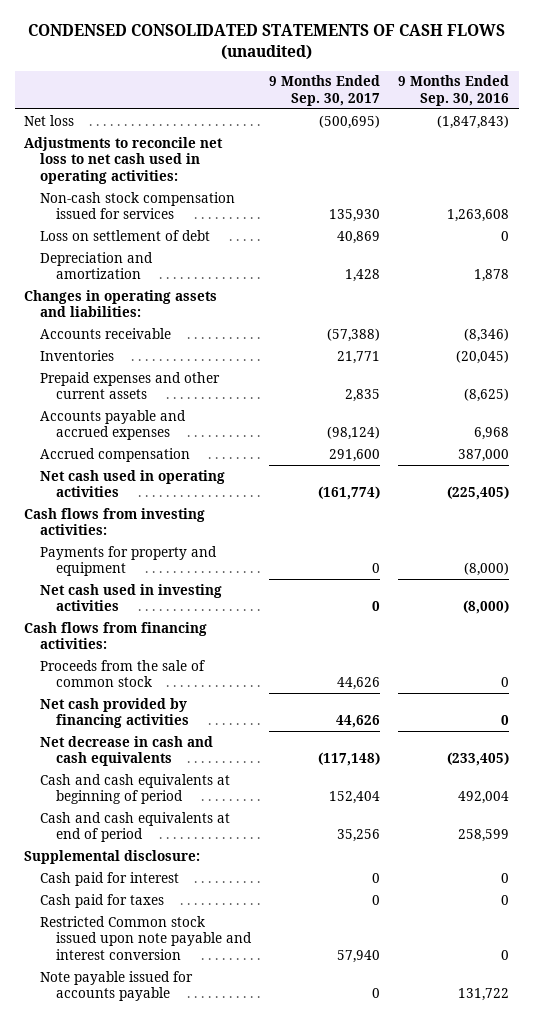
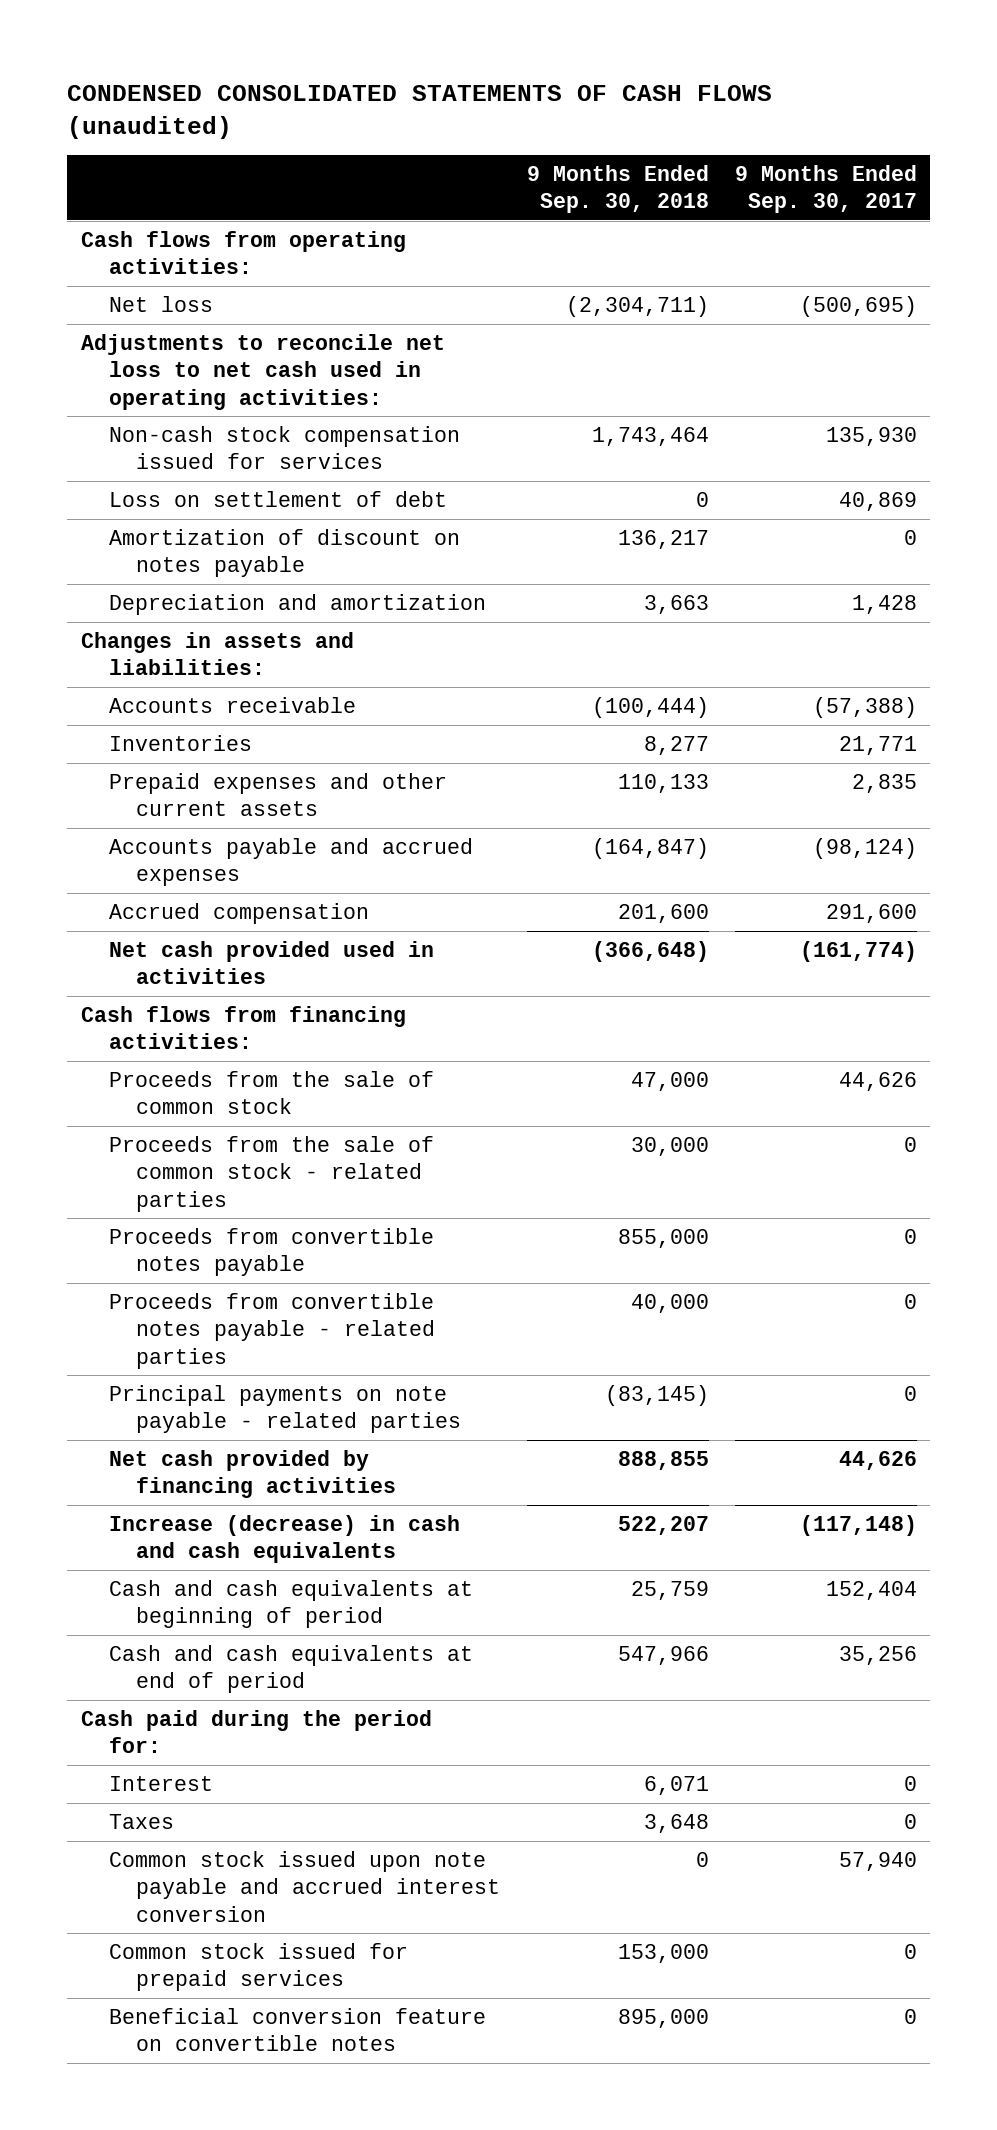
[398,75,510,106] 9 Months Ended Sep. 30, 2016 -> none
none -> [526,164,709,214] 9 Months Ended Sep. 30, 2018
none -> [80,230,406,275] Cash flows from operating activities:
none -> [108,528,460,578] Amortization of discount on notes payable
[24,289,218,318] Changes in operating assets and liabilities: -> [80,631,354,676] Changes in assets and liabilities:
[24,507,206,536] Cash flows from investing activities: -> none
[39,545,217,577] Payments for property and equipment -> none
[39,583,222,612] Net cash used in investing activities -> none
[39,469,225,498] Net cash used in operating activities -> [108,940,434,985] Net cash provided used in activities
none -> [108,1135,434,1212] Proceeds from the sale of common stock - related parties
none -> [108,1227,434,1277] Proceeds from convertible notes payable
none -> [108,1292,436,1369] Proceeds from convertible notes payable - related parties
none -> [108,1384,462,1434] Principal payments on note payable - related parties
[39,735,213,767] Net decrease in cash and cash equivalents -> [108,1514,460,1564] Increase (decrease) in cash and cash equivalents
[24,849,201,864] Supplemental disclosure: -> none
[39,915,252,960] Restricted Common stock issued upon note payable and interest conversion -> none
none -> [80,1709,432,1754] Cash paid during the period for:
[39,871,179,886] Cash paid for interest -> [108,1775,213,1791] Interest
[39,893,164,908] Cash paid for taxes -> [108,1813,174,1829] Taxes
[39,970,193,1002] Note payable issued for accounts payable -> [108,1850,501,1922] Common stock issued upon note payable and accrued interest conversion
[372,988,381,999] 0 -> [838,1851,917,1871] 57,940
none -> [108,1942,408,1992] Common stock issued for prepaid services
none -> [108,2007,486,2052] Beneficial conversion feature on convertible notes

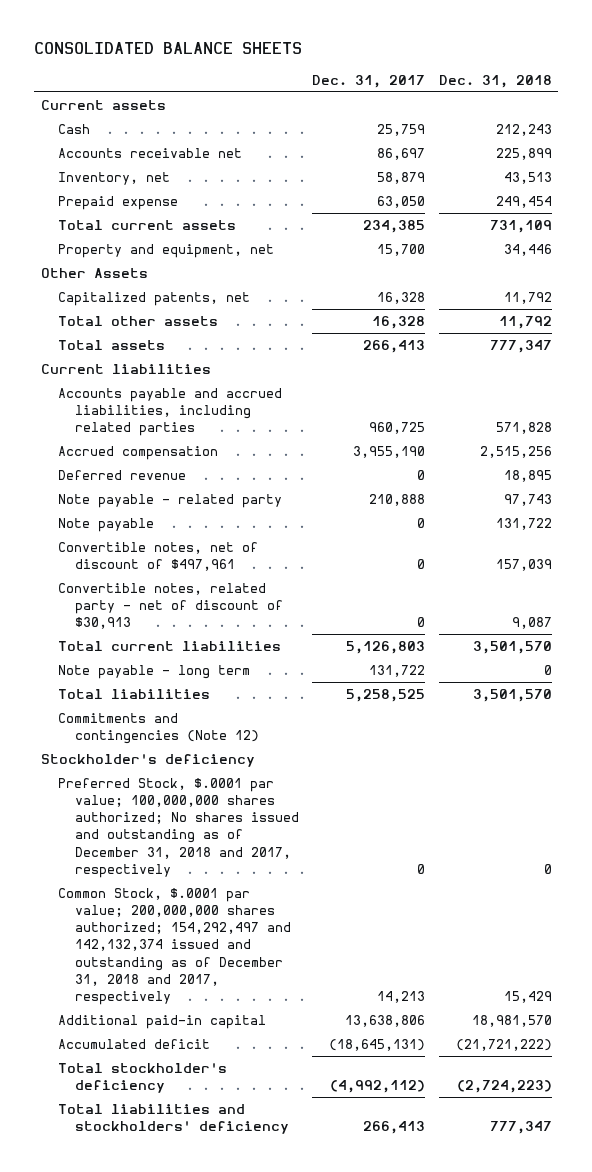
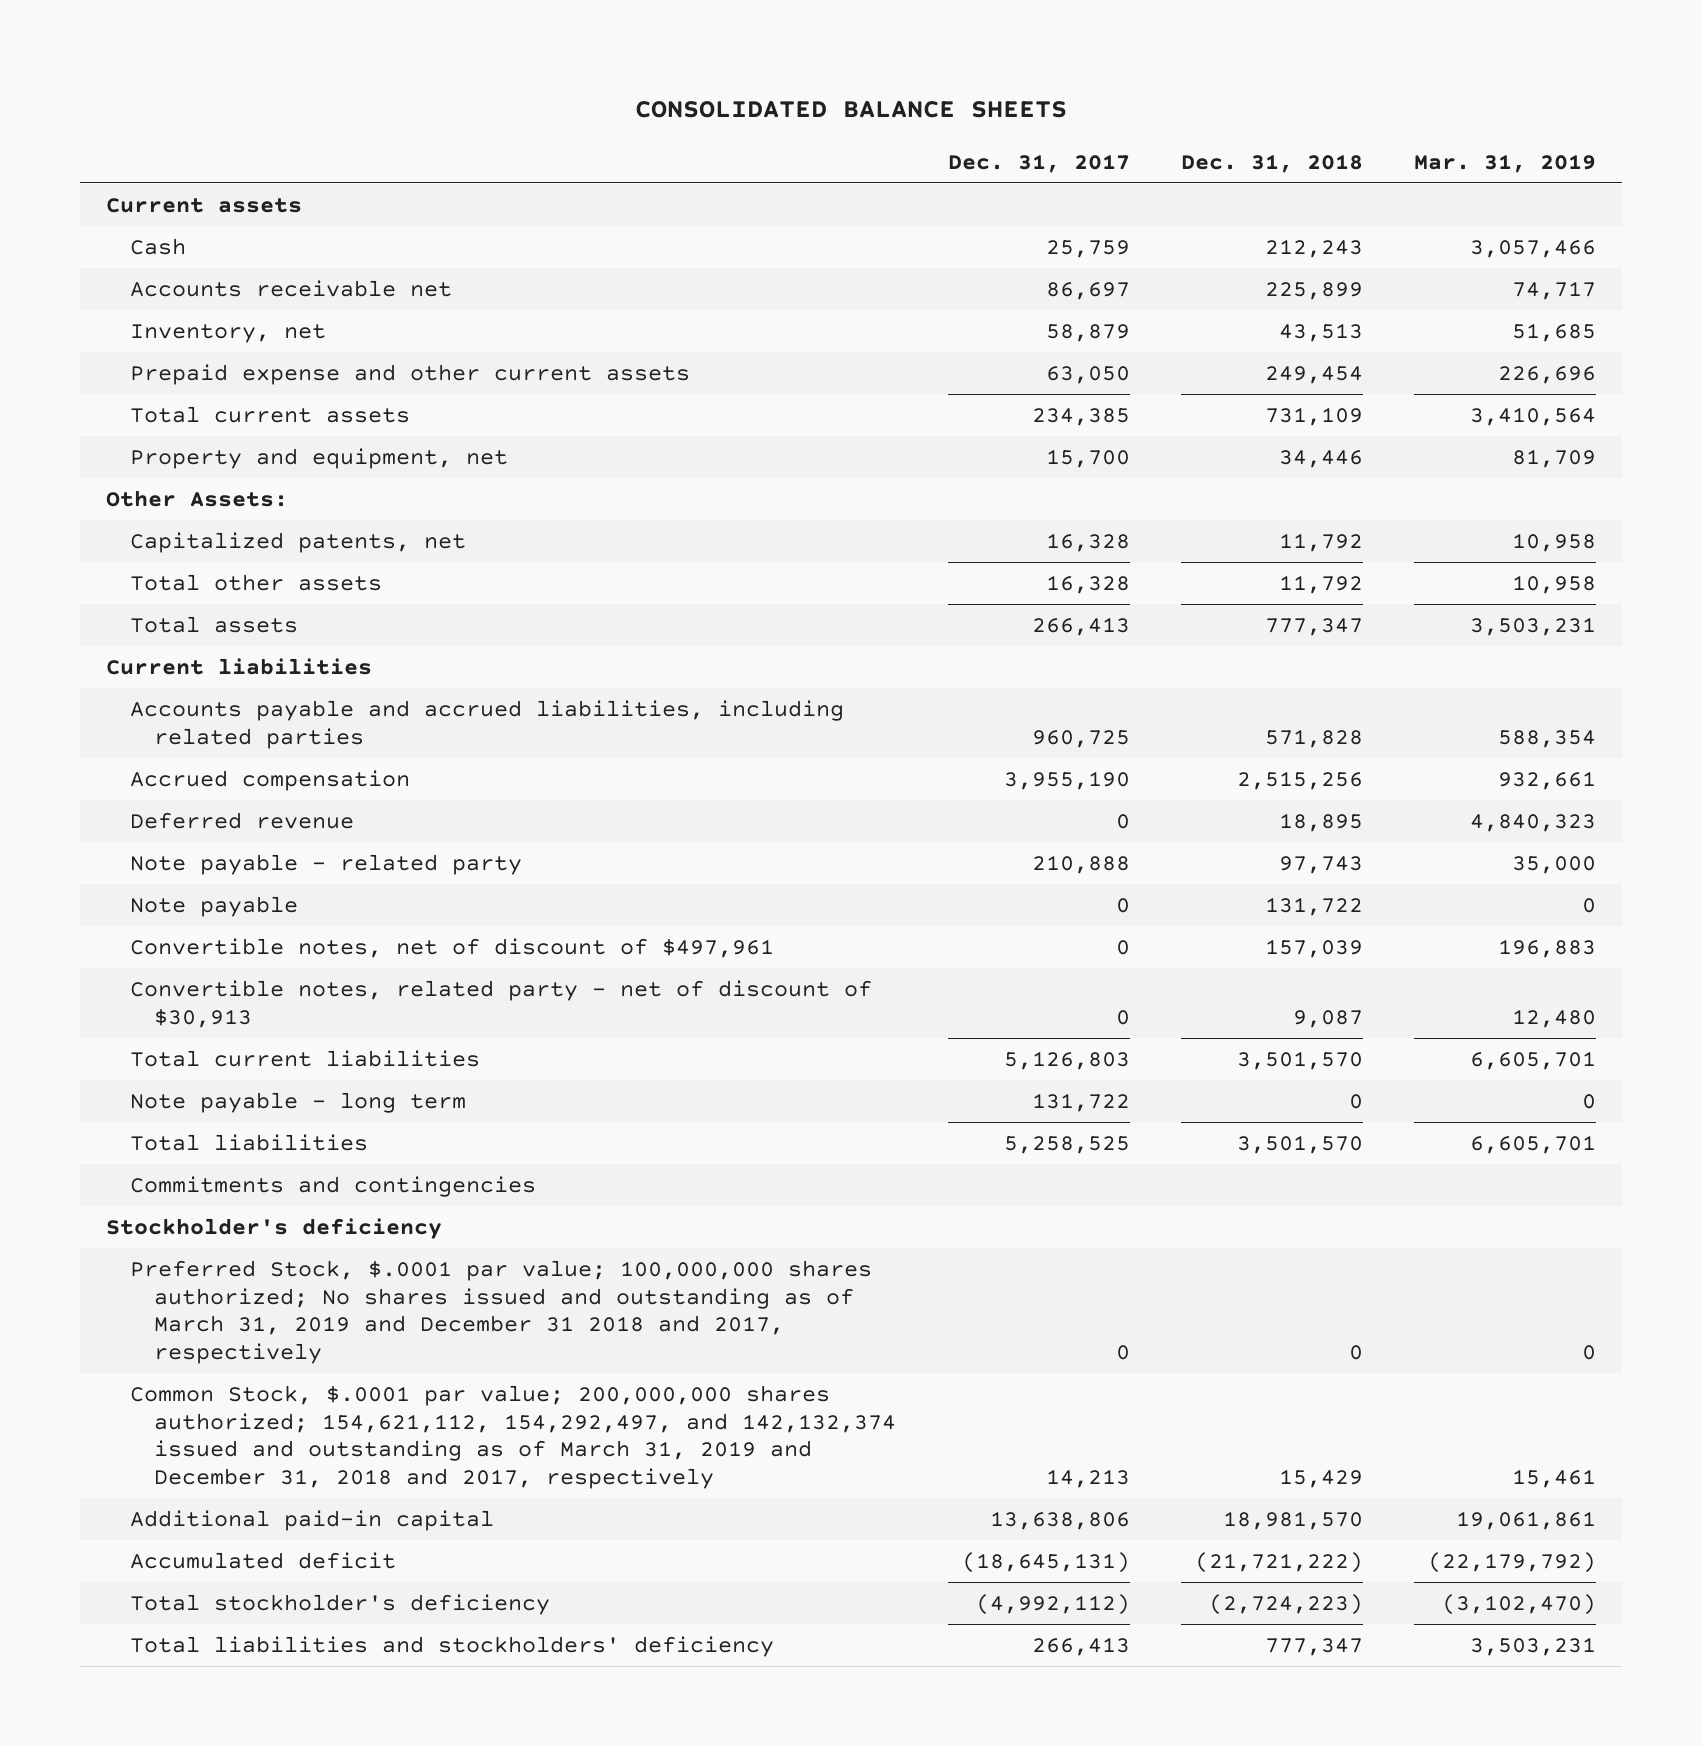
none -> [1414,153,1597,173] Mar. 31, 2019
[57,196,178,211] Prepaid expense -> [130,363,691,385] Prepaid expense and other current assets
[40,268,148,279] Other Assets -> [106,489,289,507] Other Assets:
[57,713,260,745] Commitments and contingencies (Note 12) -> [130,1175,537,1197] Commitments and contingencies
[57,778,300,878] Preferred Stock, $.0001 par value; 100,000,000 shares authorized; No shares issued and outstanding as of December 31, 2018 and 2017, respectively -> [130,1259,873,1364] Preferred Stock, $.0001 par value; 100,000,000 shares authorized; No shares issued and outstanding as of March 31, 2019 and December 31 2018 and 2017, respectively
[57,888,292,1005] Common Stock, $.0001 par value; 200,000,000 shares authorized; 154,292,497 and 142,132,374 issued and outstanding as of December 31, 2018 and 2017, respectively -> [130,1384,897,1489] Common Stock, $.0001 par value; 200,000,000 shares authorized; 154,621,112, 154,292,497, and 142,132,374 issued and outstanding as of March 31, 2019 and December 31, 2018 and 2017, respectively

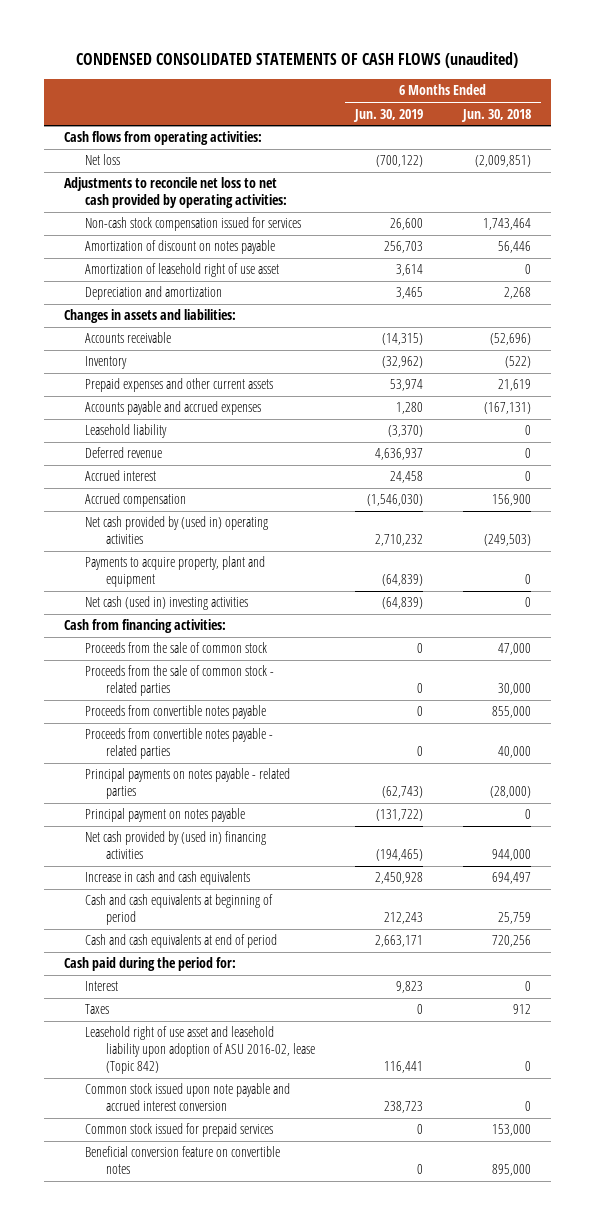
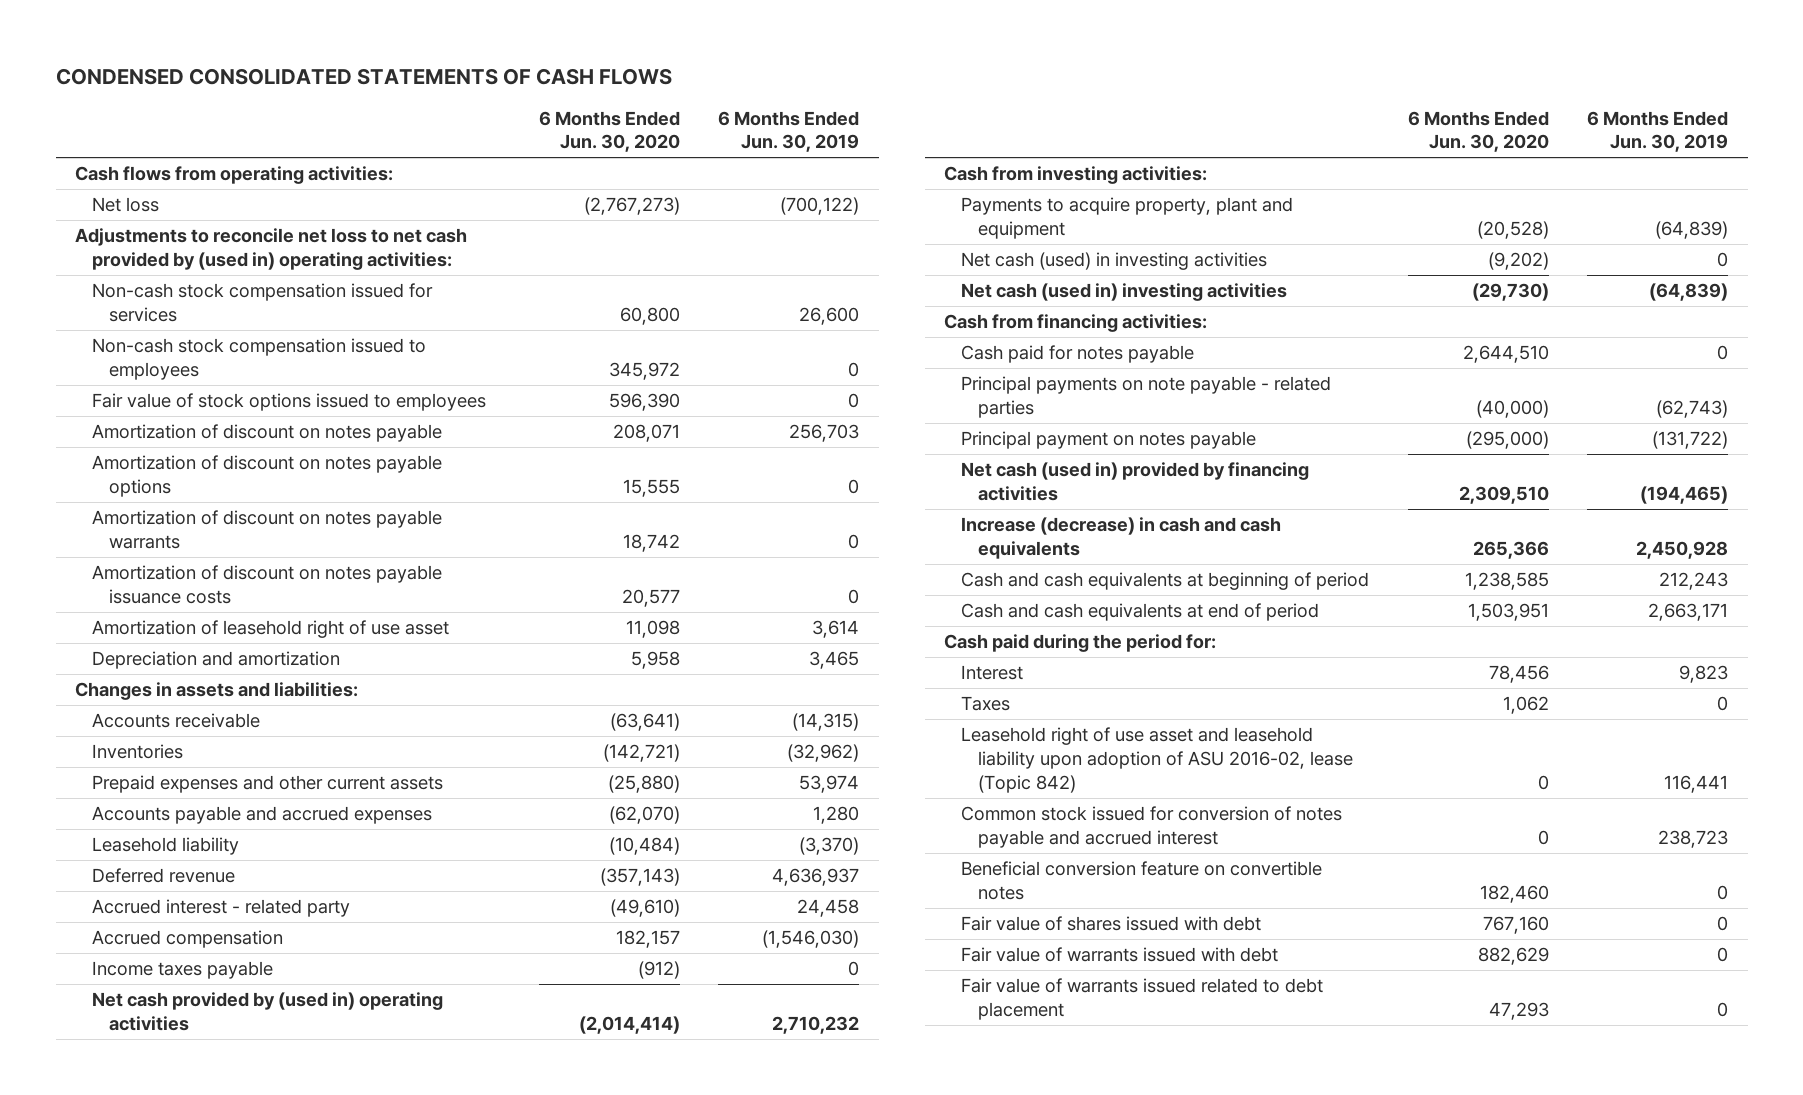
[76,52,519,69] CONDENSED CONSOLIDATED STATEMENTS OF CASH FLOWS (unaudited) -> [55,68,672,86] CONDENSED CONSOLIDATED STATEMENTS OF CASH FLOWS
[461,108,532,122] Jun. 30, 2018 -> none
none -> [538,110,680,153] 6 Months Ended Jun. 30, 2020
[63,177,287,209] Adjustments to reconcile net loss to net cash provided by operating activities: -> [74,228,467,270] Adjustments to reconcile net loss to net cash provided by (used in) operating activities:
none -> [92,338,427,380] Non-cash stock compensation issued to employees
none -> [92,393,487,412] Fair value of stock options issued to employees
none -> [92,455,443,497] Amortization of discount on notes payable options
none -> [92,510,443,549] Amortization of discount on notes payable warrants
none -> [92,565,443,604] Amortization of discount on notes payable issuance costs
[84,356,127,370] Inventory -> [92,744,184,760] Inventories
[84,470,156,482] Accrued interest -> [92,899,351,918] Accrued interest - related party
none -> [92,961,274,980] Income taxes payable
none -> [943,166,1207,185] Cash from investing activities:
none -> [961,252,1268,271] Net cash (used) in investing activities
[84,642,267,654] Proceeds from the sale of common stock -> none
[84,665,274,697] Proceeds from the sale of common stock - related parties -> none
[84,705,266,720] Proceeds from convertible notes payable -> none
[84,728,273,760] Proceeds from convertible notes payable - related parties -> none
none -> [961,345,1195,364] Cash paid for notes payable
[84,768,290,800] Principal payments on notes payable - related parties -> [961,376,1332,418] Principal payments on note payable - related parties
[84,831,266,860] Net cash provided by (used in) financing activities -> [961,462,1310,501] Net cash (used in) provided by financing activities
[84,871,250,886] Increase in cash and cash equivalents -> [961,517,1282,559] Increase (decrease) in cash and cash equivalents
[84,1123,273,1138] Common stock issued for prepaid services -> none
[84,1083,290,1112] Common stock issued upon note payable and accrued interest conversion -> [961,806,1343,848] Common stock issued for conversion of notes payable and accrued interest
none -> [961,916,1262,932] Fair value of shares issued with debt
none -> [961,947,1279,963] Fair value of warrants issued with debt
none -> [961,978,1324,1020] Fair value of warrants issued related to debt placement

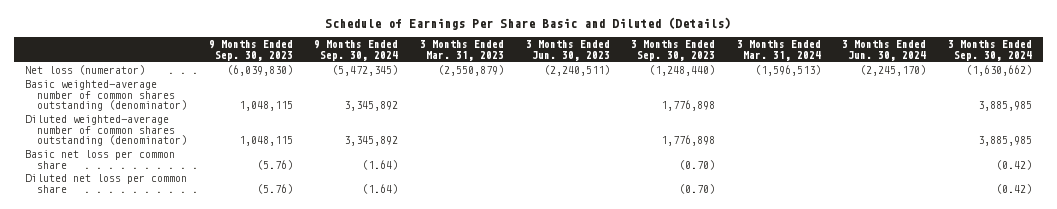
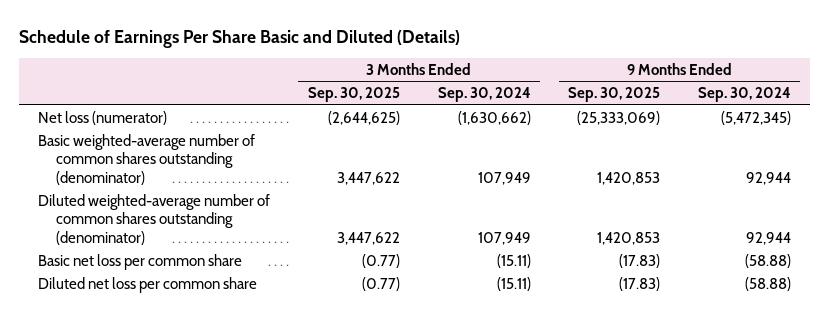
[208,40,293,61] 9 Months Ended Sep. 30, 2023 -> none
[420,40,505,61] 3 Months Ended Mar. 31, 2023 -> none
[525,40,610,61] 3 Months Ended Jun. 30, 2023 -> none
[631,40,716,61] 3 Months Ended Sep. 30, 2023 -> none
[736,40,821,61] 3 Months Ended Mar. 31, 2024 -> none
[842,40,927,61] 3 Months Ended Jun. 30, 2024 -> none
none -> [307,87,400,103] Sep. 30, 2025
none -> [568,87,661,103] Sep. 30, 2025
[344,101,399,112] 3,345,892 -> [746,171,792,185] 92,944
[977,101,1032,112] 3,885,985 -> [477,171,531,185] 107,949
[344,136,399,147] 3,345,892 -> [746,231,792,245] 92,944
[977,136,1032,147] 3,885,985 -> [477,231,531,245] 107,949
[362,159,399,170] (1.64) -> [745,254,792,269] (58.88)
[995,159,1032,170] (0.42) -> [496,254,531,269] (15.11)
[362,183,399,194] (1.64) -> [745,277,792,292] (58.88)
[995,183,1032,194] (0.42) -> [496,277,531,292] (15.11)

